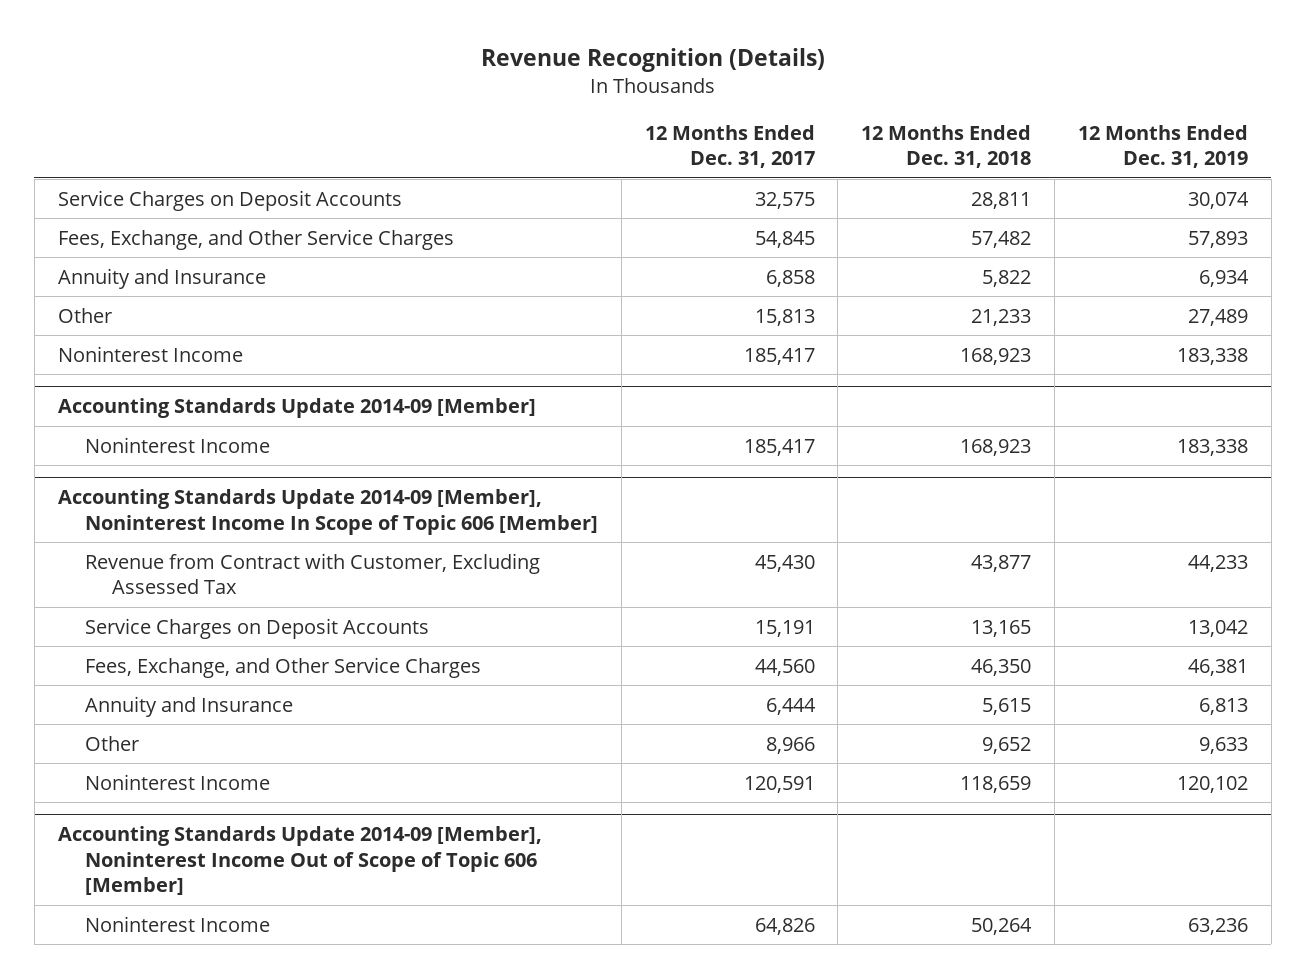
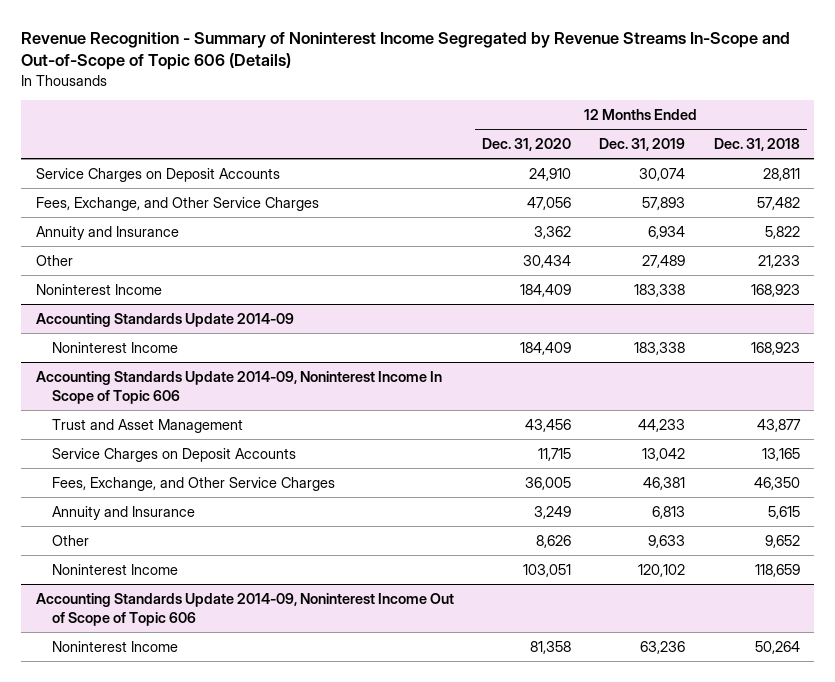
[480,47,825,72] Revenue Recognition (Details) -> [21,31,791,71] Revenue Recognition - Summary of Noninterest Income Segregated by Revenue Streams In-Scope and Out-of-Scope of Topic 606 (Details)
[644,124,815,169] 12 Months Ended Dec. 31, 2017 -> none
none -> [482,138,572,152] Dec. 31, 2020
[57,398,536,419] Accounting Standards Update 2014-09 [Member] -> [35,312,294,327] Accounting Standards Update 2014-09
[57,489,598,535] Accounting Standards Update 2014-09 [Member], Noninterest Income In Scope of Topic 606 [Member] -> [35,370,442,404] Accounting Standards Update 2014-09, Noninterest Income In Scope of Topic 606
[84,552,540,595] Revenue from Contract with Customer, Excluding Assessed Tax -> [51,418,243,433] Trust and Asset Management
[57,826,542,896] Accounting Standards Update 2014-09 [Member], Noninterest Income Out of Scope of Topic 606 [Member] -> [35,592,454,626] Accounting Standards Update 2014-09, Noninterest Income Out of Scope of Topic 606

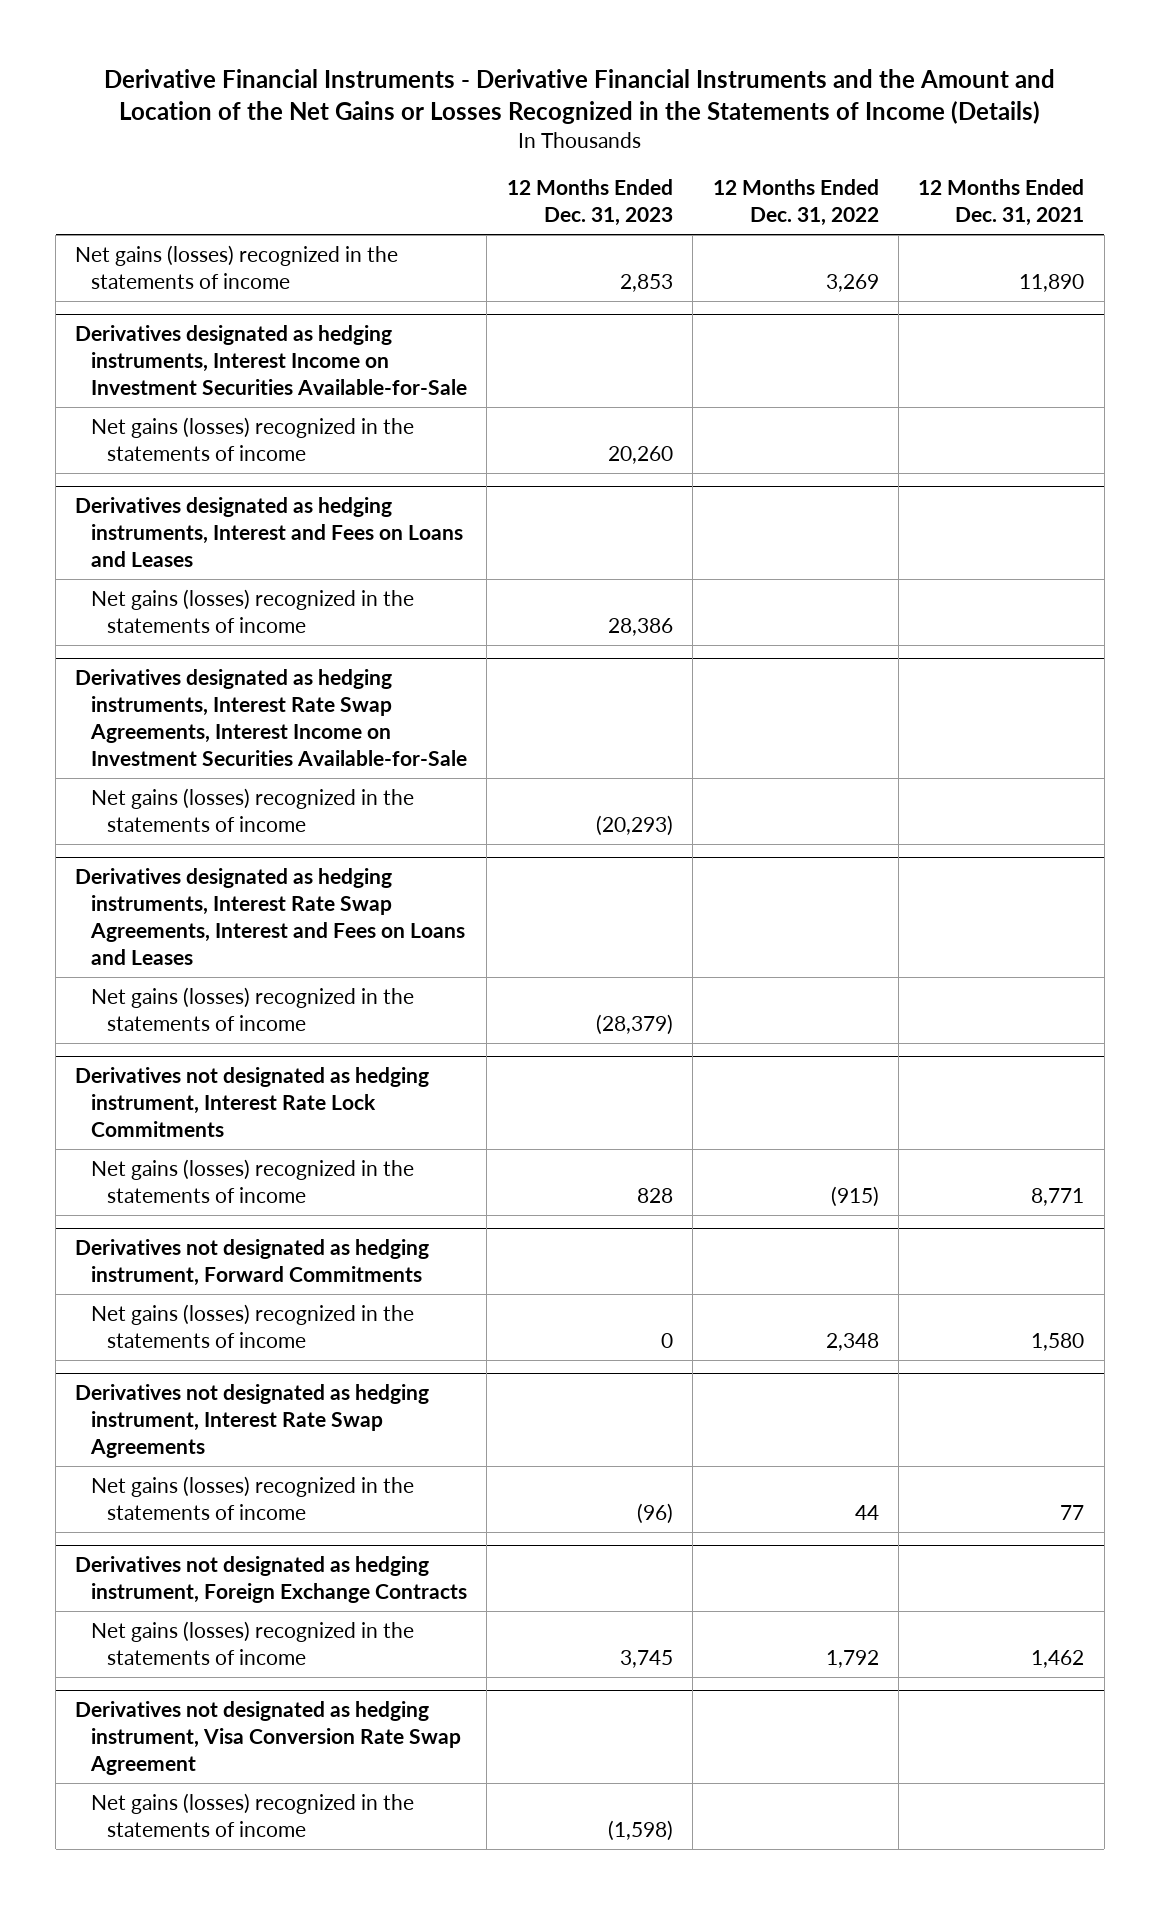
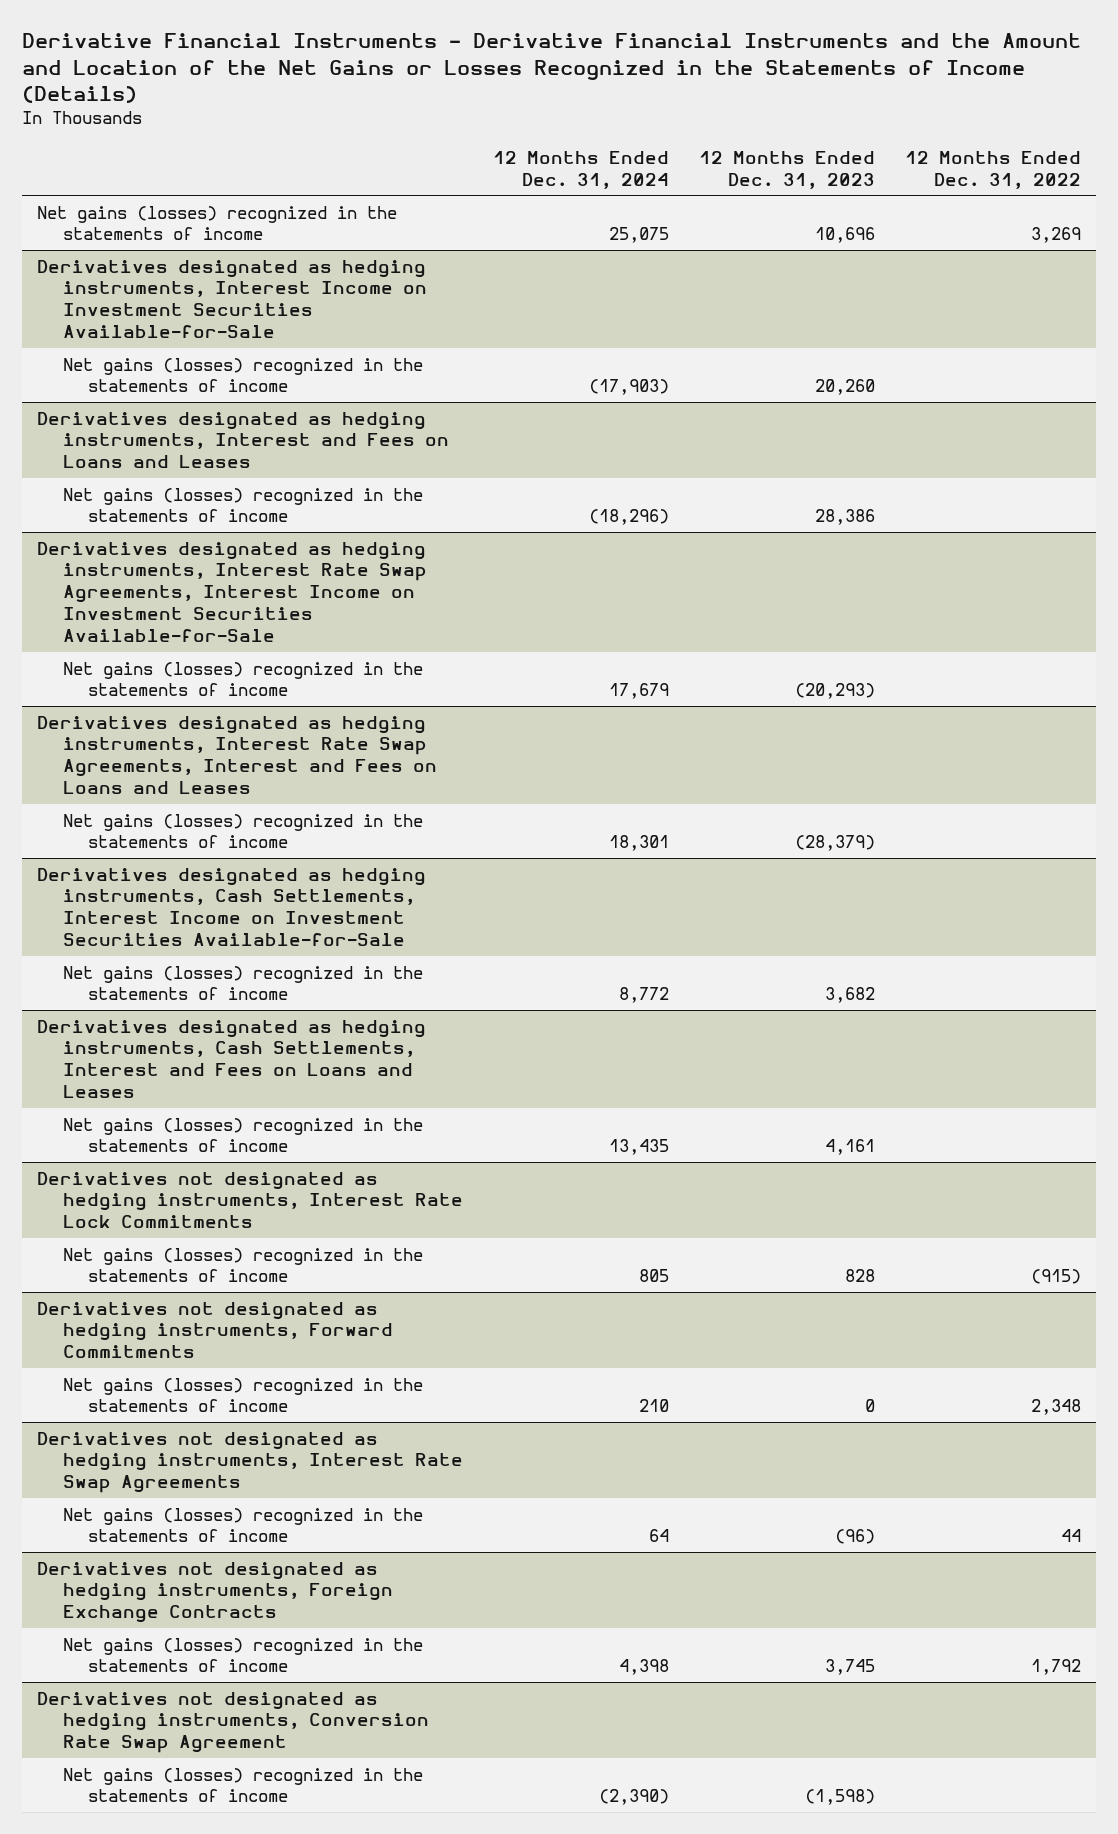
[918,179,1085,227] 12 Months Ended Dec. 31, 2021 -> none
none -> [492,150,669,189] 12 Months Ended Dec. 31, 2024
[619,273,673,292] 2,853 -> [814,227,875,244] 10,696
none -> [37,867,427,947] Derivatives designated as hedging instruments, Cash Settlements, Interest Income on Investment Securities Available-for-Sale
none -> [62,965,423,1001] Net gains (losses) recognized in the statements of income
none -> [37,1019,427,1099] Derivatives designated as hedging instruments, Cash Settlements, Interest and Fees on Loans and Leases
none -> [62,1117,423,1153] Net gains (losses) recognized in the statements of income
[75,1067,430,1138] Derivatives not designated as hedging instrument, Interest Rate Lock Commitments -> [37,1171,463,1229] Derivatives not designated as hedging instruments, Interest Rate Lock Commitments
[75,1239,430,1287] Derivatives not designated as hedging instrument, Forward Commitments -> [37,1301,393,1359] Derivatives not designated as hedging instruments, Forward Commitments
[75,1384,430,1459] Derivatives not designated as hedging instrument, Interest Rate Swap Agreements -> [37,1431,463,1494] Derivatives not designated as hedging instruments, Interest Rate Swap Agreements
[75,1556,467,1604] Derivatives not designated as hedging instrument, Foreign Exchange Contracts -> [37,1561,393,1624] Derivatives not designated as hedging instruments, Foreign Exchange Contracts
[75,1701,461,1776] Derivatives not designated as hedging instrument, Visa Conversion Rate Swap Agreement -> [37,1691,429,1754] Derivatives not designated as hedging instruments, Conversion Rate Swap Agreement

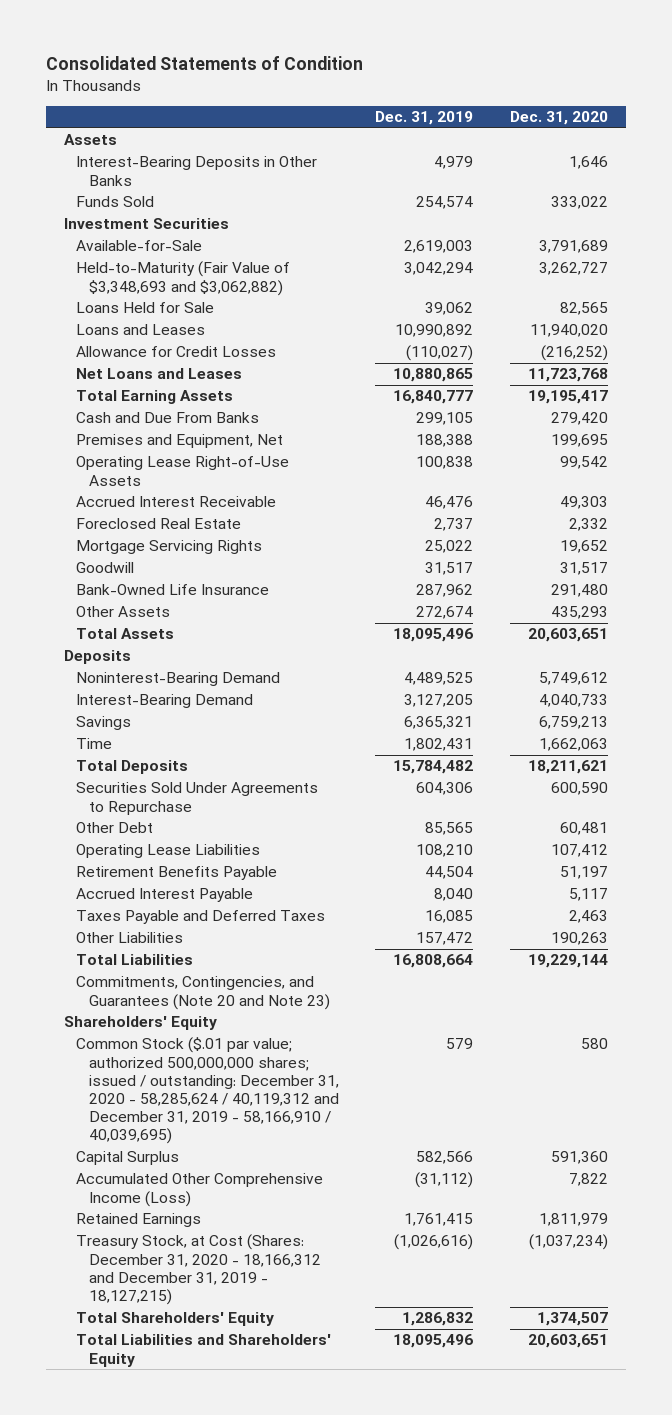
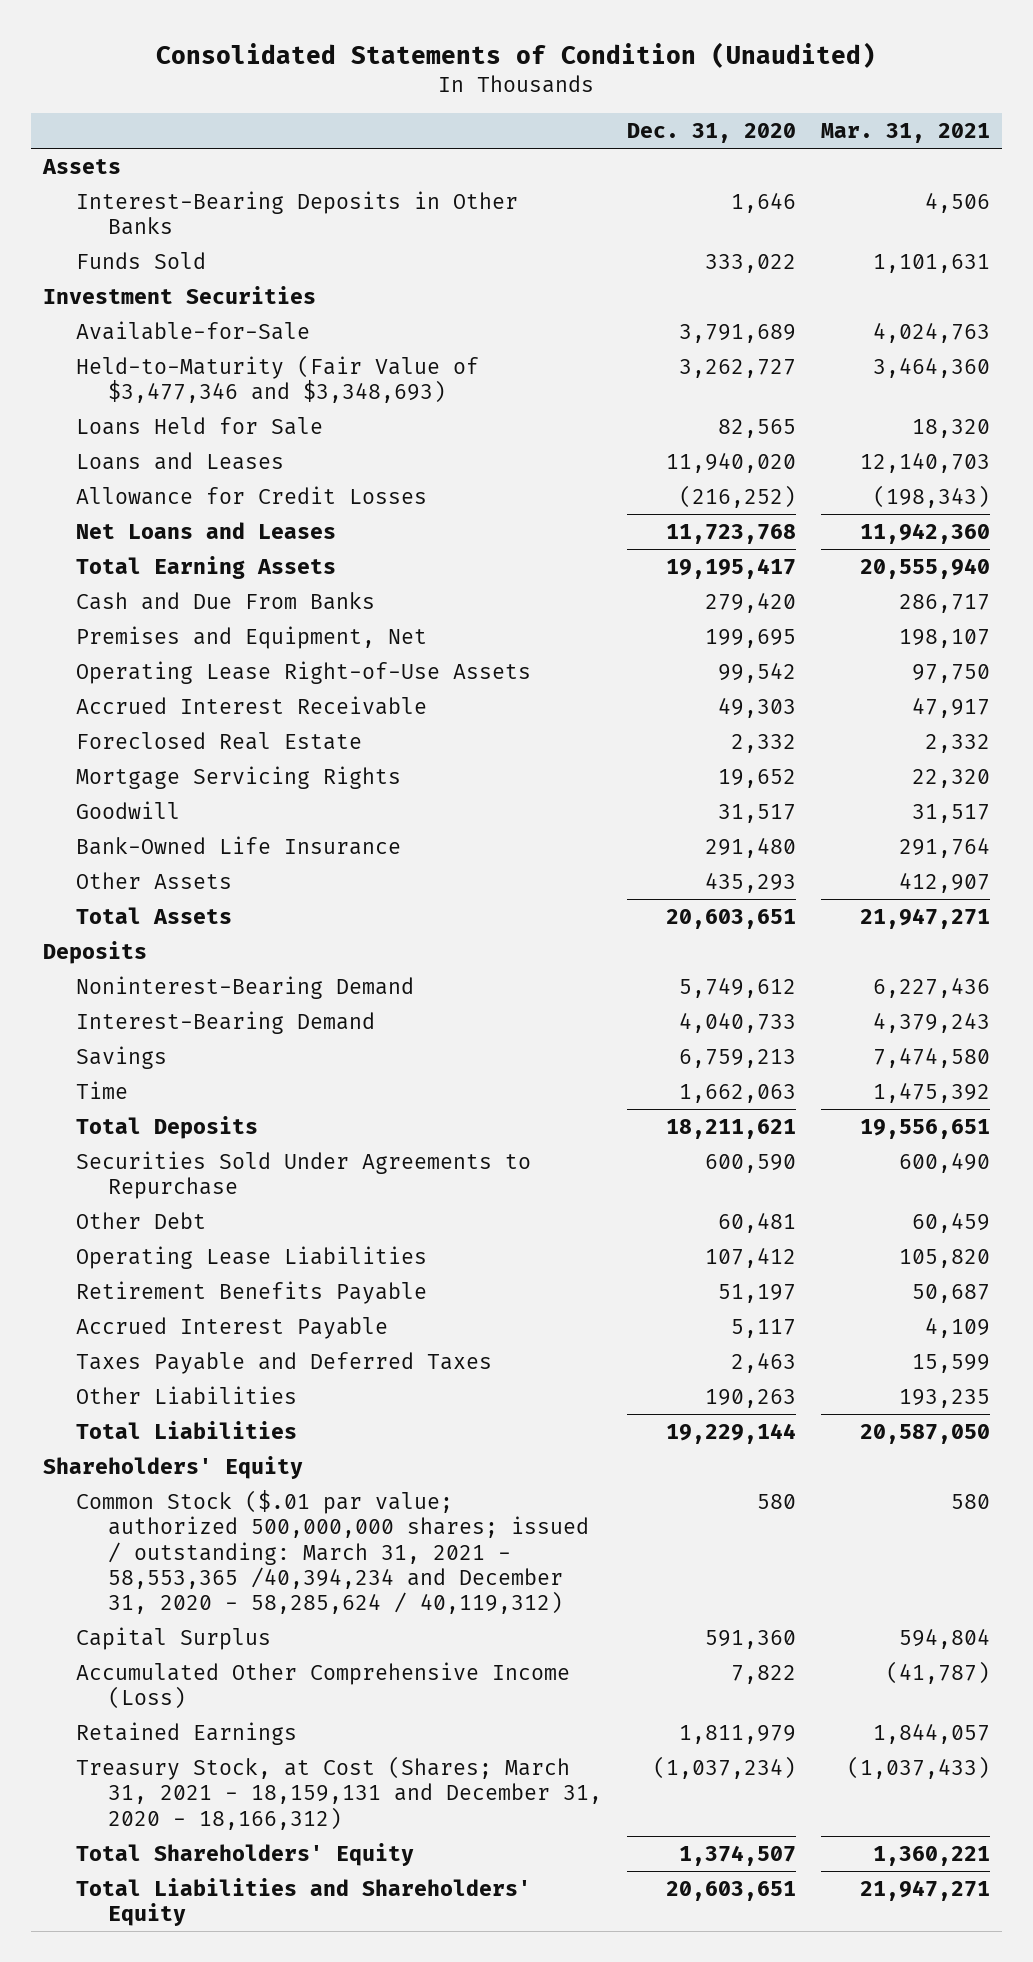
[45,55,363,70] Consolidated Statements of Condition -> [156,41,877,68] Consolidated Statements of Condition (Unaudited)
[375,111,474,126] Dec. 31, 2019 -> none
none -> [820,123,990,144] Mar. 31, 2021
[76,261,291,296] Held-to-Maturity (Fair Value of $3,348,693 and $3,062,882) -> [75,354,479,404] Held-to-Maturity (Fair Value of $3,477,346 and $3,348,693)
[76,976,330,1010] Commitments, Contingencies, and Guarantees (Note 20 and Note 23) -> none
[76,1037,339,1145] Common Stock ($.01 par value; authorized 500,000,000 shares; issued / outstanding: December 31, 2020 - 58,285,624 / 40,119,312 and December 31, 2019 - 58,166,910 / 40,039,695) -> [75,1489,590,1615] Common Stock ($.01 par value; authorized 500,000,000 shares; issued / outstanding: March 31, 2021 - 58,553,365 /40,394,234 and December 31, 2020 - 58,285,624 / 40,119,312)
[76,1234,321,1305] Treasury Stock, at Cost (Shares: December 31, 2020 - 18,166,312 and December 31, 2019 - 18,127,215) -> [75,1755,603,1830] Treasury Stock, at Cost (Shares; March 31, 2021 - 18,159,131 and December 31, 2020 - 18,166,312)

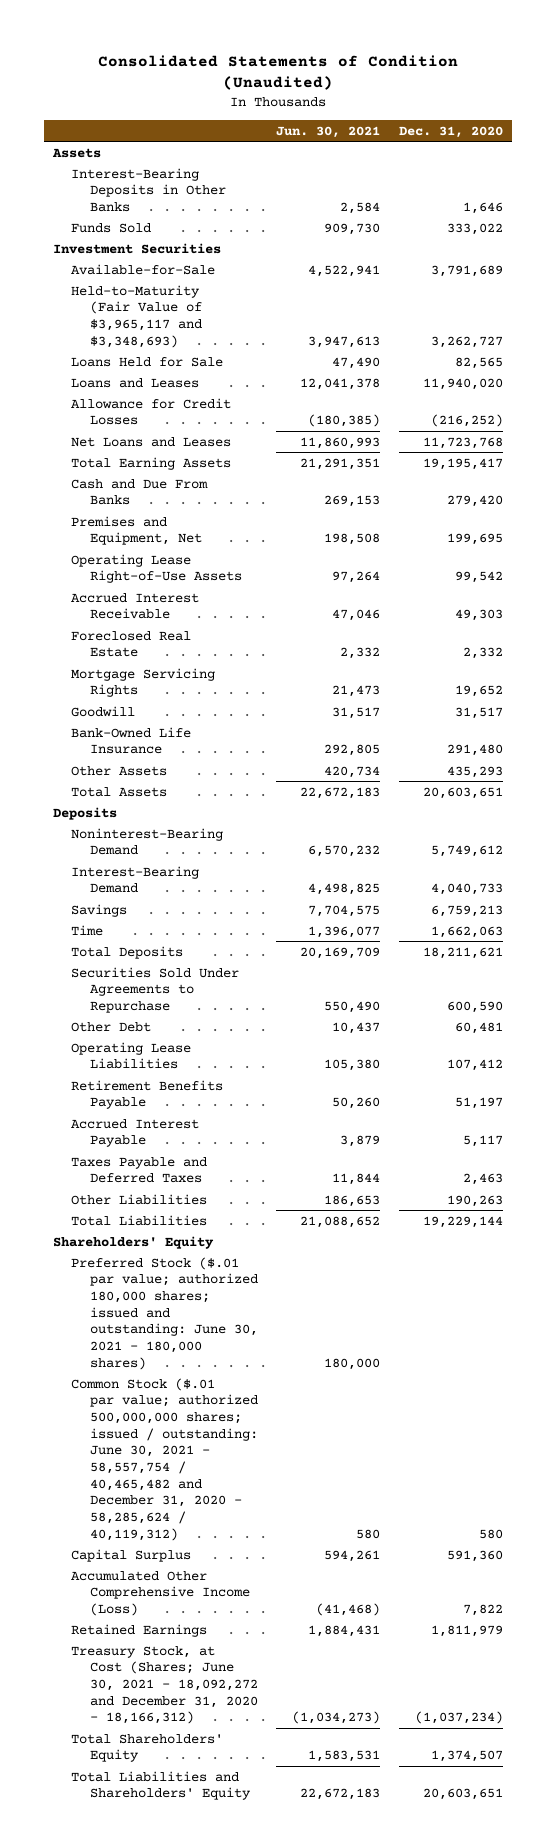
[820,123,990,144] Mar. 31, 2021 -> none
none -> [276,125,381,138] Jun. 30, 2021
[75,354,479,404] Held-to-Maturity (Fair Value of $3,477,346 and $3,348,693) -> [71,284,202,348] Held-to-Maturity (Fair Value of $3,965,117 and $3,348,693)
none -> [71,1256,258,1370] Preferred Stock ($.01 par value; authorized 180,000 shares; issued and outstanding: June 30, 2021 - 180,000 shares)
[75,1489,590,1615] Common Stock ($.01 par value; authorized 500,000,000 shares; issued / outstanding: March 31, 2021 - 58,553,365 /40,394,234 and December 31, 2020 - 58,285,624 / 40,119,312) -> [71,1377,258,1541] Common Stock ($.01 par value; authorized 500,000,000 shares; issued / outstanding: June 30, 2021 - 58,557,754 / 40,465,482 and December 31, 2020 - 58,285,624 / 40,119,312)
[75,1755,603,1830] Treasury Stock, at Cost (Shares; March 31, 2021 - 18,159,131 and December 31, 2020 - 18,166,312) -> [71,1645,258,1725] Treasury Stock, at Cost (Shares; June 30, 2021 - 18,092,272 and December 31, 2020 - 18,166,312)

